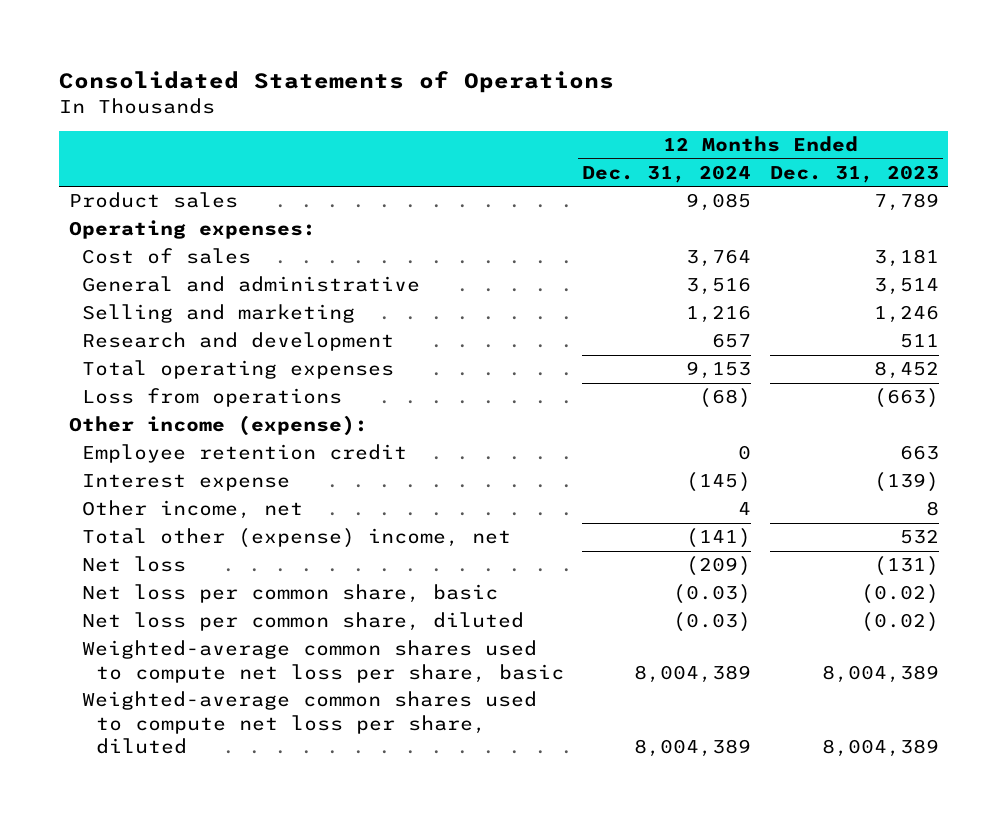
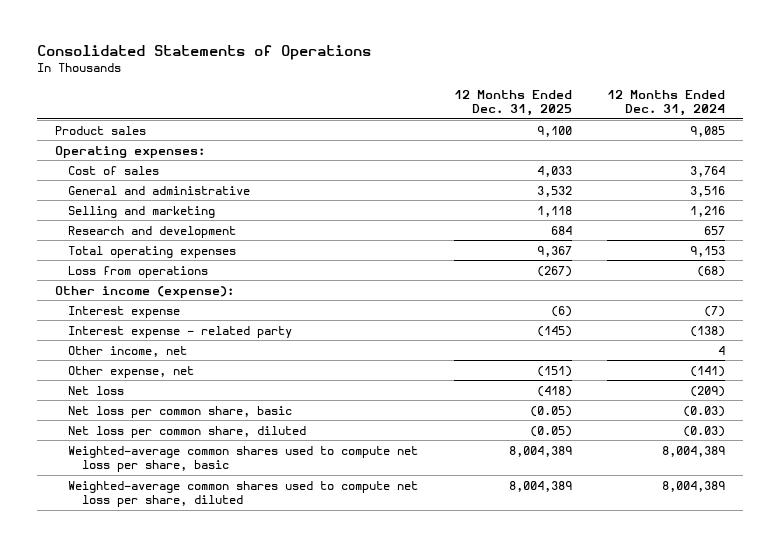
[769,164,939,183] Dec. 31, 2023 -> none
none -> [453,89,572,117] 12 Months Ended Dec. 31, 2025
[82,444,408,464] Employee retention credit -> none
[686,472,752,493] (145) -> [704,305,726,317] (7)
none -> [68,325,293,338] Interest expense - related party
[82,528,512,549] Total other (expense) income, net -> [68,365,195,378] Other expense, net

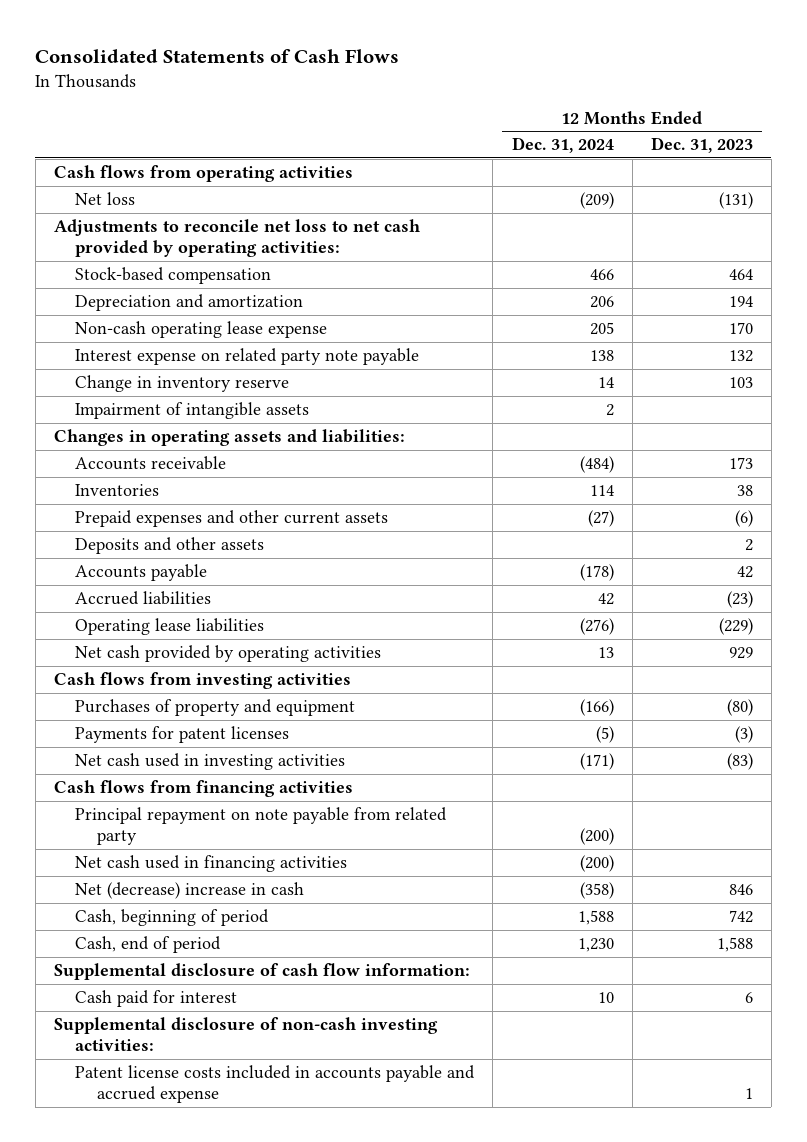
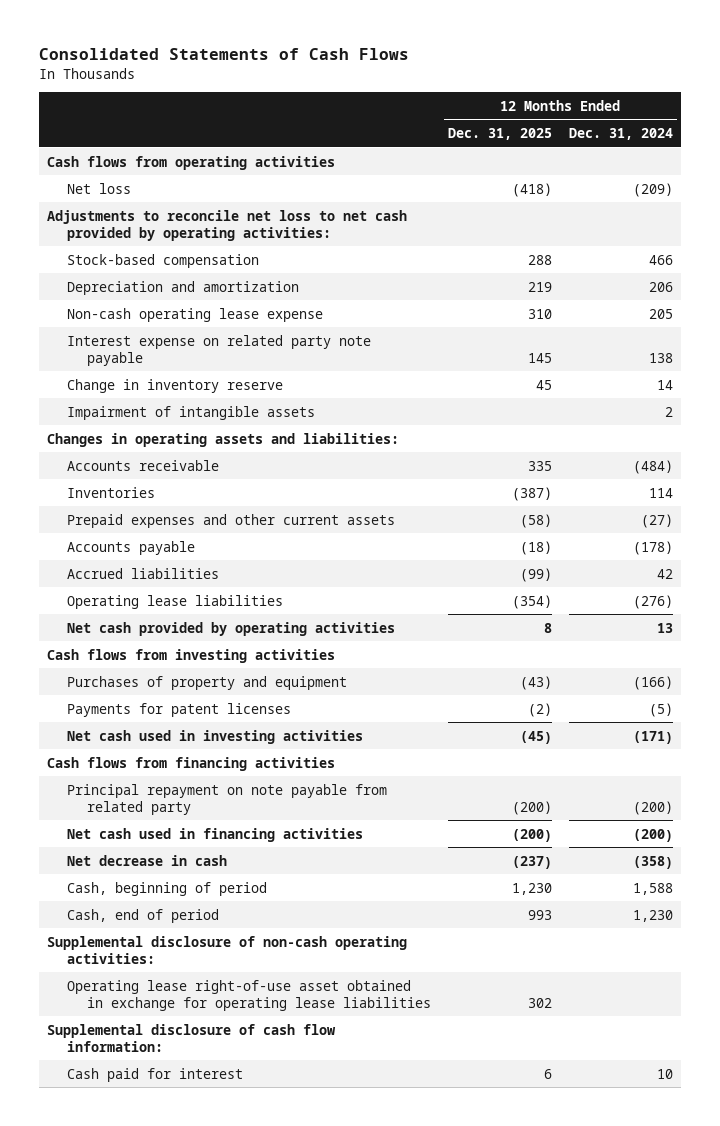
[650,137,753,154] Dec. 31, 2023 -> none
none -> [448,128,553,141] Dec. 31, 2025
[75,537,265,555] Deposits and other assets -> none
[75,882,305,900] Net (decrease) increase in cash -> [67,854,228,866] Net decrease in cash
none -> [47,935,408,964] Supplemental disclosure of non-cash operating activities:
none -> [67,979,432,1011] Operating lease right-of-use asset obtained in exchange for operating lease liabilities
[53,1017,438,1052] Supplemental disclosure of non-cash investing activities: -> none
[75,1065,476,1104] Patent license costs included in accounts payable and accrued expense -> none

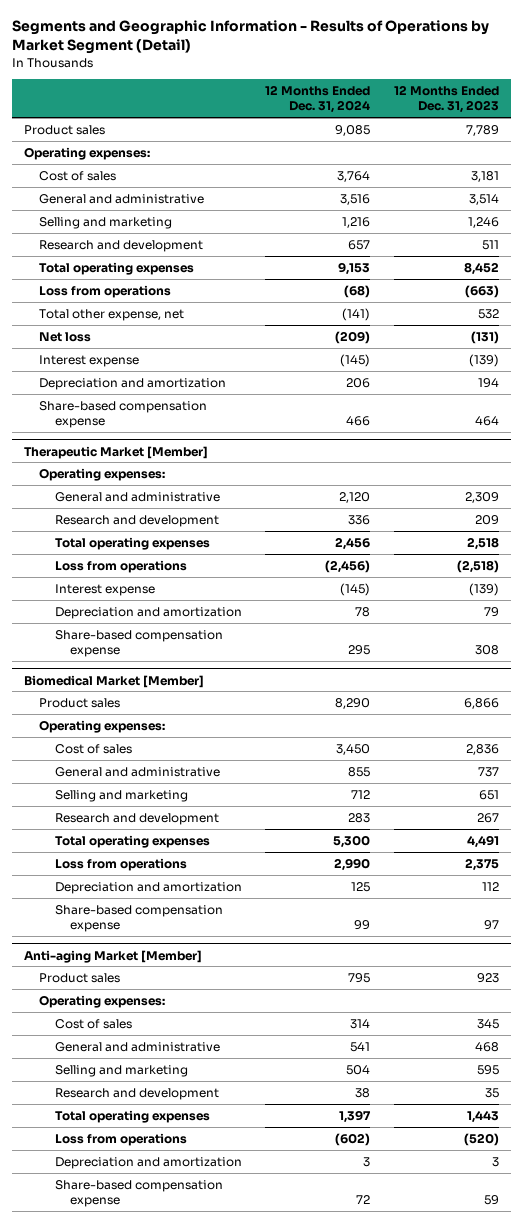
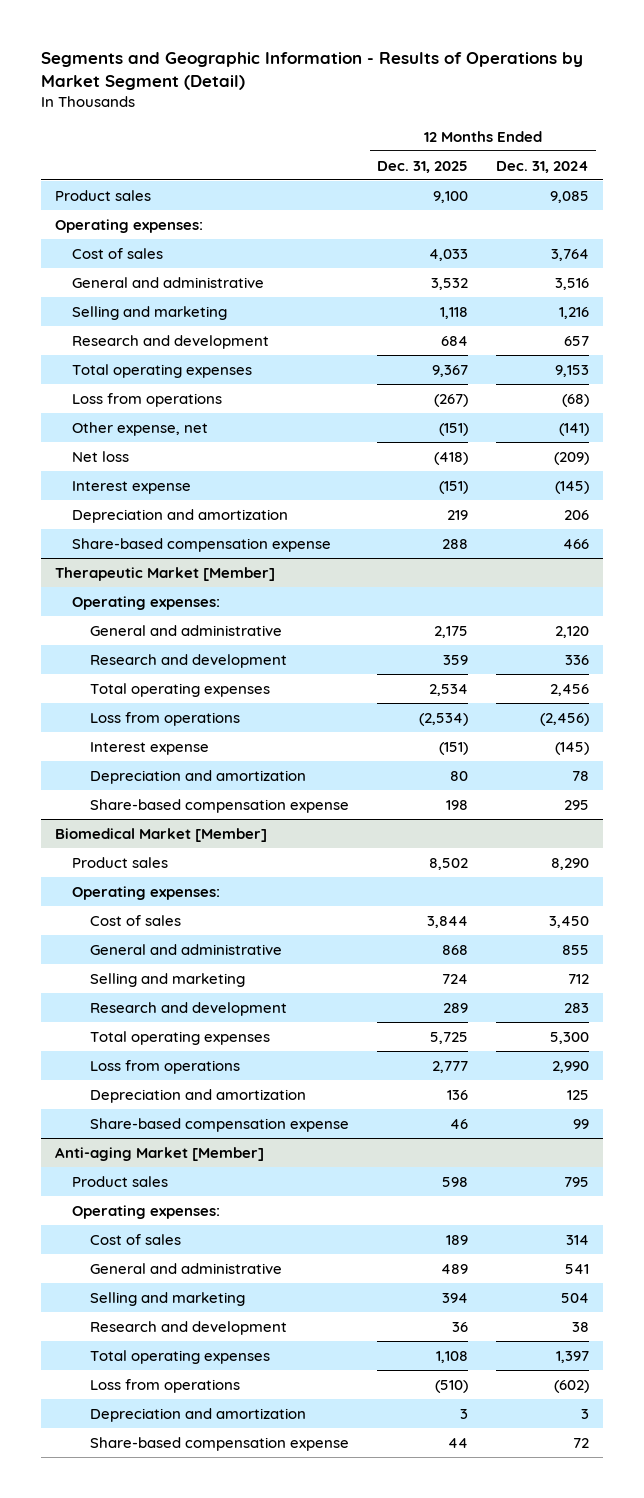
[393,85,499,114] 12 Months Ended Dec. 31, 2023 -> none
none -> [377,160,469,173] Dec. 31, 2025
[39,308,185,321] Total other expense, net -> [72,421,209,436] Other expense, net

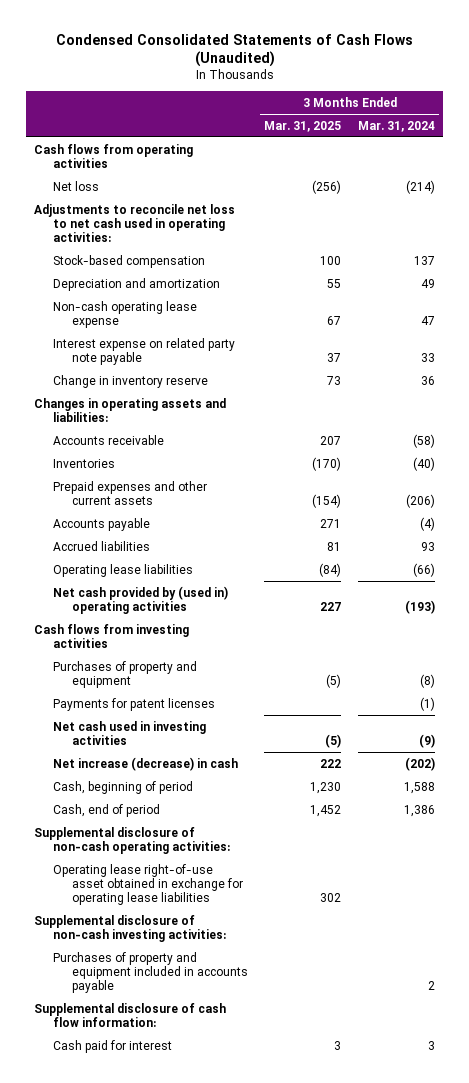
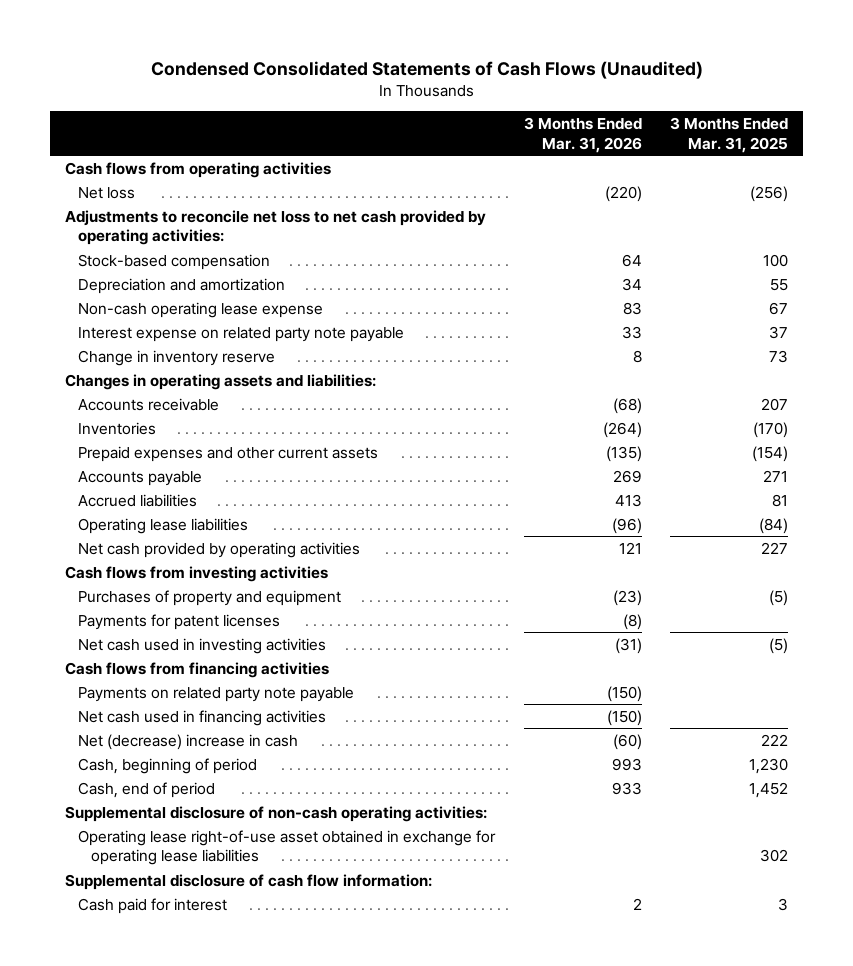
[358,120,436,132] Mar. 31, 2024 -> none
none -> [523,116,642,153] 3 Months Ended Mar. 31, 2026
[34,203,236,242] Adjustments to reconcile net loss to net cash used in operating activities: -> [64,209,486,246] Adjustments to reconcile net loss to net cash provided by operating activities:
[52,585,228,614] Net cash provided by (used in) operating activities -> [77,541,360,558] Net cash provided by operating activities
none -> [64,661,329,678] Cash flows from financing activities
none -> [77,686,354,702] Payments on related party note payable
none -> [77,709,326,726] Net cash used in financing activities
[52,756,238,771] Net increase (decrease) in cash -> [77,733,298,750] Net (decrease) increase in cash
[34,914,226,942] Supplemental disclosure of non-cash investing activities: -> none
[52,951,248,993] Purchases of property and equipment included in accounts payable -> none

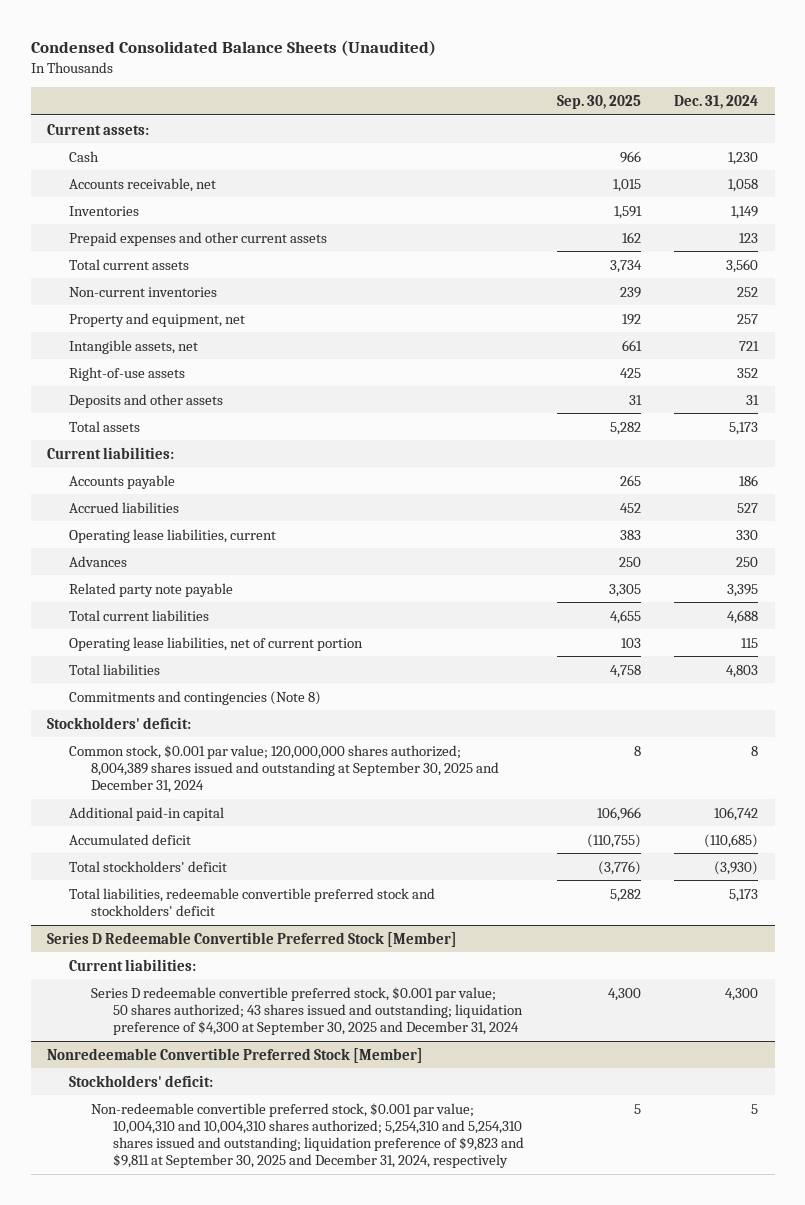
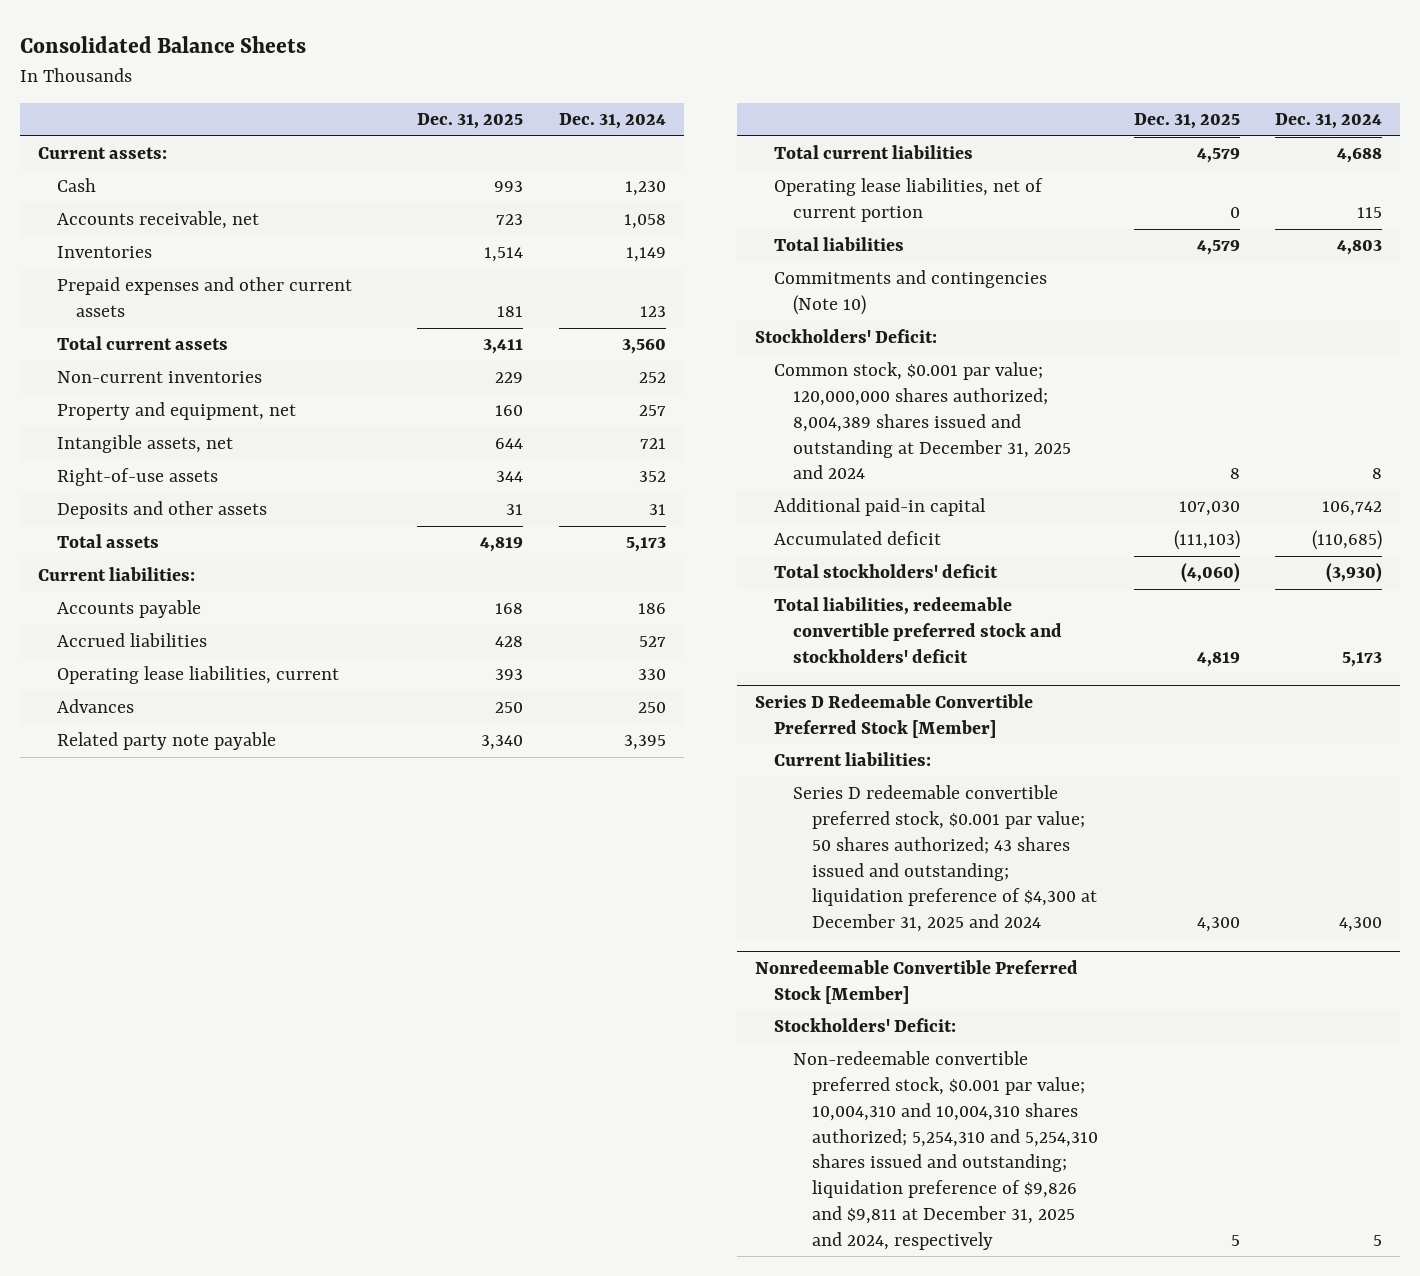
[30,40,436,57] Condensed Consolidated Balance Sheets (Unaudited) -> [20,36,307,54] Consolidated Balance Sheets
[557,94,642,109] Sep. 30, 2025 -> none
none -> [417,113,524,130] Dec. 31, 2025
[69,690,322,705] Commitments and contingencies (Note 8) -> [773,270,1047,316] Commitments and contingencies (Note 10)
[47,716,192,729] Stockholders' deficit: -> [754,329,937,344] Stockholders' Deficit:
[69,744,500,794] Common stock, $0.001 par value; 120,000,000 shares authorized; 8,004,389 shares issued and outstanding at September 30, 2025 and December 31, 2024 -> [773,362,1071,480] Common stock, $0.001 par value; 120,000,000 shares authorized; 8,004,389 shares issued and outstanding at December 31, 2025 and 2024
[91,986,524,1036] Series D redeemable convertible preferred stock, $0.001 par value; 50 shares authorized; 43 shares issued and outstanding; liquidation preference of $4,300 at September 30, 2025 and December 31, 2024 -> [792,785,1097,933] Series D redeemable convertible preferred stock, $0.001 par value; 50 shares authorized; 43 shares issued and outstanding; liquidation preference of $4,300 at December 31, 2025 and 2024
[69,1074,214,1087] Stockholders' deficit: -> [773,1018,956,1033] Stockholders' Deficit:
[91,1102,525,1169] Non-redeemable convertible preferred stock, $0.001 par value; 10,004,310 and 10,004,310 shares authorized; 5,254,310 and 5,254,310 shares issued and outstanding; liquidation preference of $9,823 and $9,811 at September 30, 2025 and December 31, 2024, respectively -> [792,1051,1098,1250] Non-redeemable convertible preferred stock, $0.001 par value; 10,004,310 and 10,004,310 shares authorized; 5,254,310 and 5,254,310 shares issued and outstanding; liquidation preference of $9,826 and $9,811 at December 31, 2025 and 2024, respectively

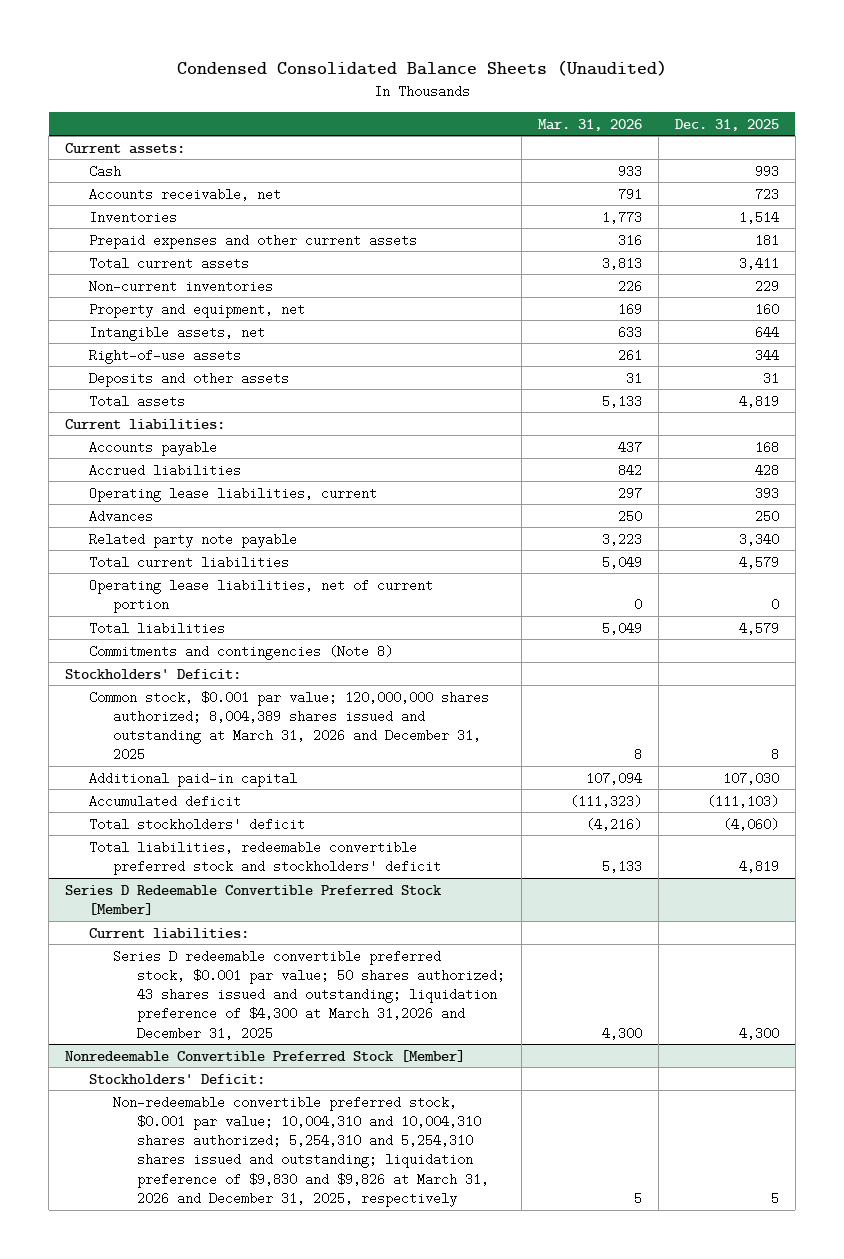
[20,36,307,54] Consolidated Balance Sheets -> [176,59,667,76] Condensed Consolidated Balance Sheets (Unaudited)
[558,113,666,130] Dec. 31, 2024 -> none
none -> [538,118,643,131] Mar. 31, 2026
[773,270,1047,316] Commitments and contingencies (Note 10) -> [89,644,394,660] Commitments and contingencies (Note 8)
[773,362,1071,480] Common stock, $0.001 par value; 120,000,000 shares authorized; 8,004,389 shares issued and outstanding at December 31, 2025 and 2024 -> [89,690,490,762] Common stock, $0.001 par value; 120,000,000 shares authorized; 8,004,389 shares issued and outstanding at March 31, 2026 and December 31, 2025
[792,785,1097,933] Series D redeemable convertible preferred stock, $0.001 par value; 50 shares authorized; 43 shares issued and outstanding; liquidation preference of $4,300 at December 31, 2025 and 2024 -> [113,949,506,1040] Series D redeemable convertible preferred stock, $0.001 par value; 50 shares authorized; 43 shares issued and outstanding; liquidation preference of $4,300 at March 31,2026 and December 31, 2025
[792,1051,1098,1250] Non-redeemable convertible preferred stock, $0.001 par value; 10,004,310 and 10,004,310 shares authorized; 5,254,310 and 5,254,310 shares issued and outstanding; liquidation preference of $9,826 and $9,811 at December 31, 2025 and 2024, respectively -> [113,1095,490,1207] Non-redeemable convertible preferred stock, $0.001 par value; 10,004,310 and 10,004,310 shares authorized; 5,254,310 and 5,254,310 shares issued and outstanding; liquidation preference of $9,830 and $9,826 at March 31, 2026 and December 31, 2025, respectively

